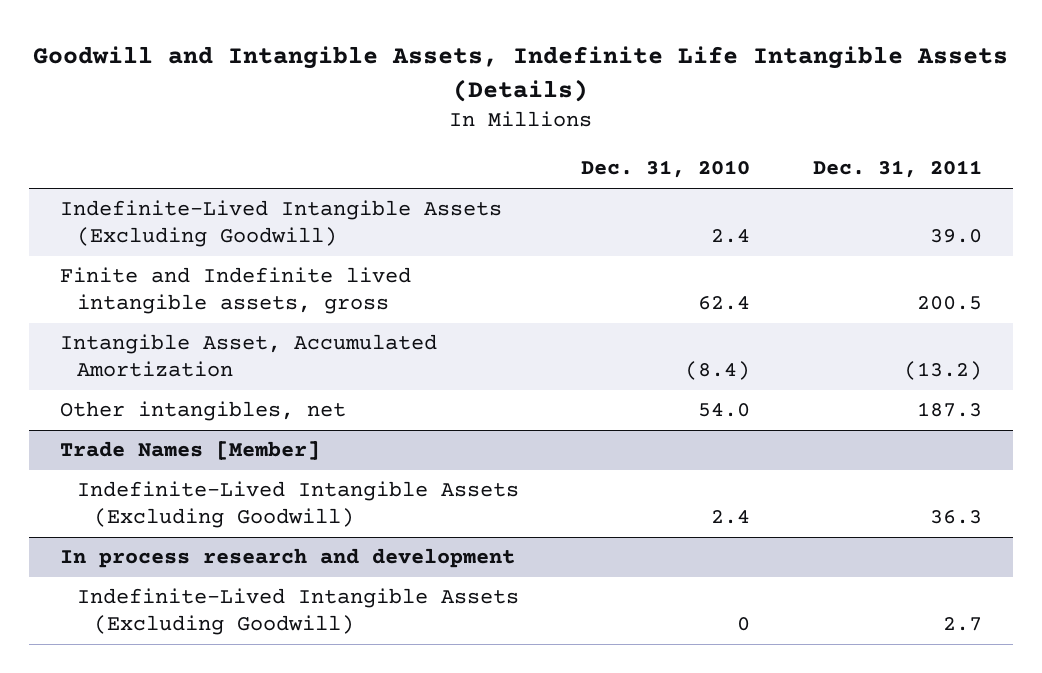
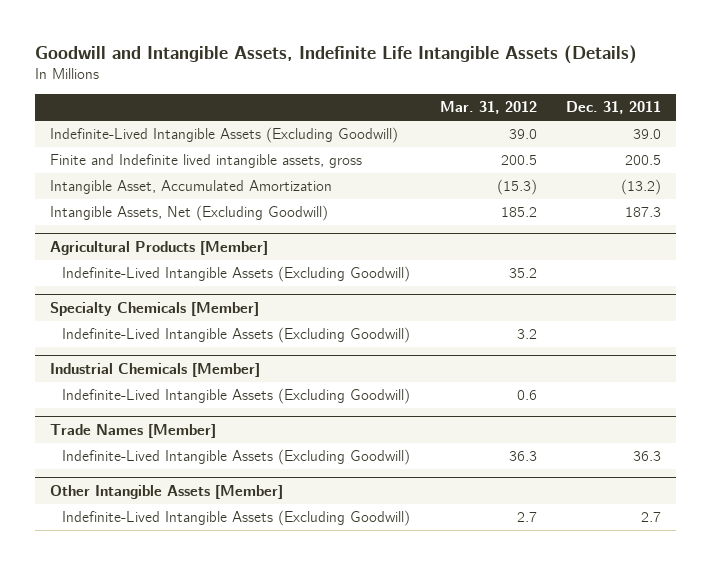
[581,160,751,179] Dec. 31, 2010 -> none
none -> [439,101,537,115] Mar. 31, 2012
[60,401,347,422] Other intangibles, net -> [50,205,329,222] Intangible Assets, Net (Excluding Goodwill)
none -> [50,241,269,256] Agricultural Products [Member]
none -> [62,266,411,283] Indefinite-Lived Intangible Assets (Excluding Goodwill)
none -> [50,302,260,317] Specialty Chemicals [Member]
none -> [62,327,411,344] Indefinite-Lived Intangible Assets (Excluding Goodwill)
none -> [50,363,261,378] Industrial Chemicals [Member]
none -> [62,388,411,405] Indefinite-Lived Intangible Assets (Excluding Goodwill)
[60,548,516,569] In process research and development -> none
none -> [50,485,284,500] Other Intangible Assets [Member]

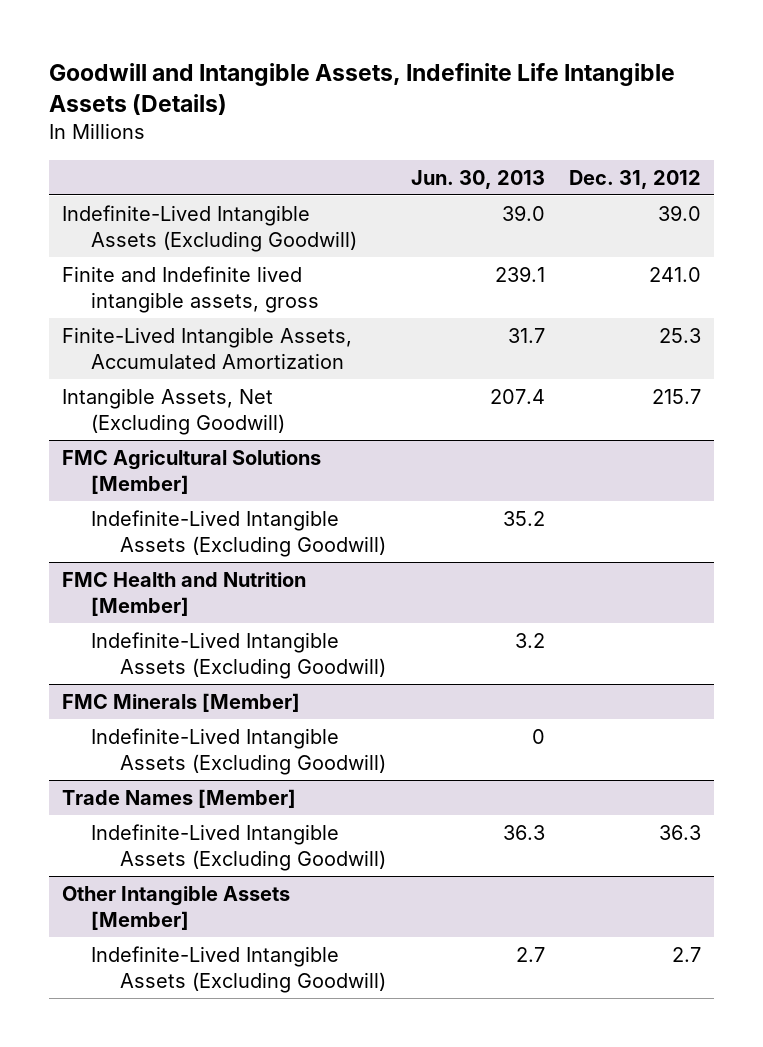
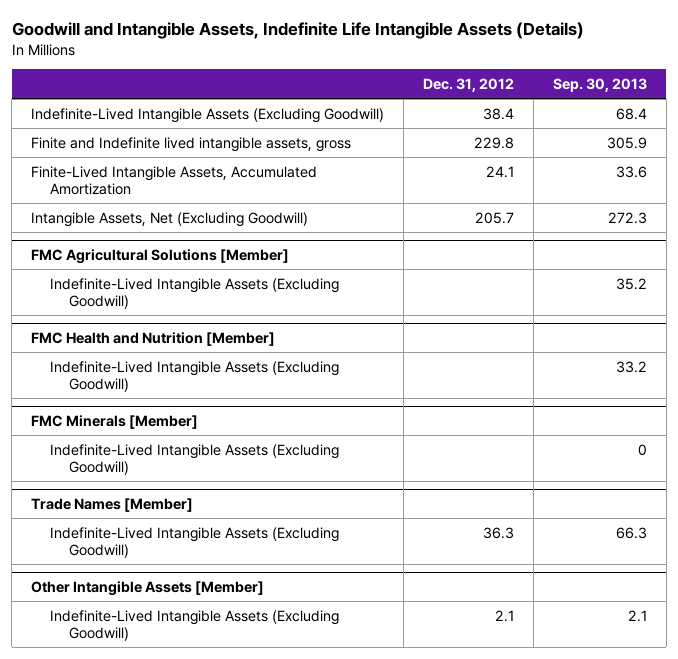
[410,169,545,189] Jun. 30, 2013 -> none
none -> [552,78,647,93] Sep. 30, 2013
[658,204,702,221] 39.0 -> [483,107,515,120] 38.4
[649,266,702,282] 241.0 -> [474,136,515,149] 229.8
[659,327,702,343] 25.3 -> [486,165,515,178] 24.1
[652,388,702,404] 215.7 -> [475,211,515,224] 205.7
[672,946,702,962] 2.7 -> [495,609,515,622] 2.1

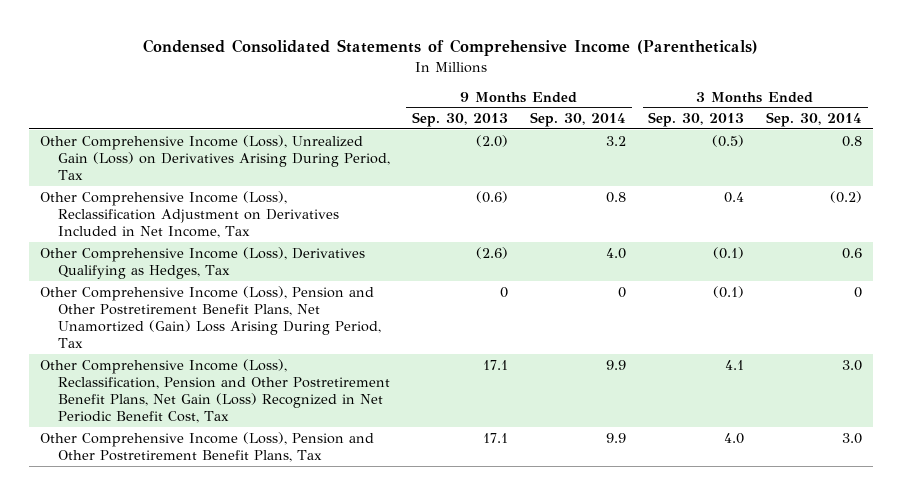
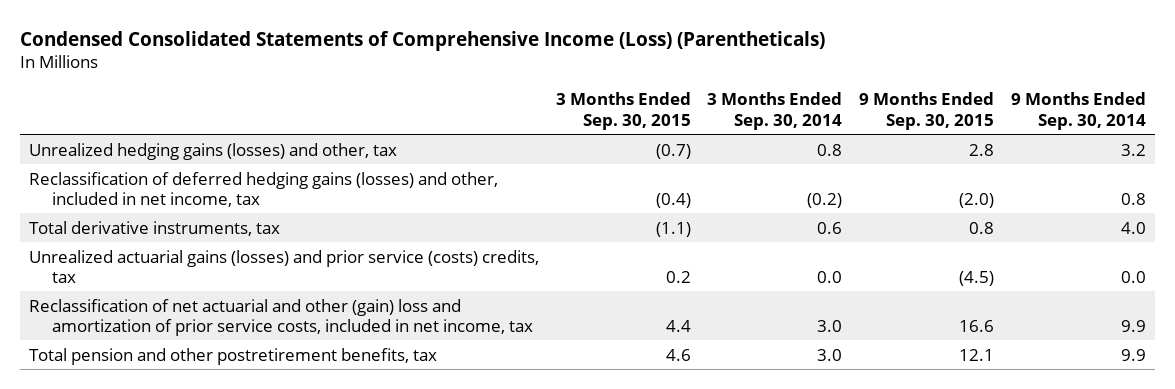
[143,39,759,57] Condensed Consolidated Statements of Comprehensive Income (Parentheticals) -> [20,31,826,52] Condensed Consolidated Statements of Comprehensive Income (Loss) (Parentheticals)
[411,112,508,128] Sep. 30, 2013 -> none
[648,112,745,128] Sep. 30, 2013 -> none
none -> [555,92,691,130] 3 Months Ended Sep. 30, 2015
none -> [859,92,995,130] 9 Months Ended Sep. 30, 2015
[40,285,381,349] Other Comprehensive Income (Loss), Pension and Other Postretirement Benefit Plans, Net Unamortized (Gain) Loss Arising During Period, Tax -> none
[40,134,390,181] Other Comprehensive Income (Loss), Unrealized Gain (Loss) on Derivatives Arising During Period, Tax -> [28,142,397,160] Unrealized hedging gains (losses) and other, tax
[40,190,339,239] Other Comprehensive Income (Loss), Reclassification Adjustment on Derivatives Included in Net Income, Tax -> [28,171,498,207] Reclassification of deferred hedging gains (losses) and other, included in net income, tax
[40,246,366,279] Other Comprehensive Income (Loss), Derivatives Qualifying as Hedges, Tax -> [28,220,280,236] Total derivative instruments, tax
none -> [28,249,539,283] Unrealized actuarial gains (losses) and prior service (costs) credits, tax
[40,358,390,424] Other Comprehensive Income (Loss), Reclassification, Pension and Other Postretirement Benefit Plans, Net Gain (Loss) Recognized in Net Periodic Benefit Cost, Tax -> [28,298,533,336] Reclassification of net actuarial and other (gain) loss and amortization of prior service costs, included in net income, tax
[40,431,375,462] Other Comprehensive Income (Loss), Pension and Other Postretirement Benefit Plans, Tax -> [28,347,437,365] Total pension and other postretirement benefits, tax

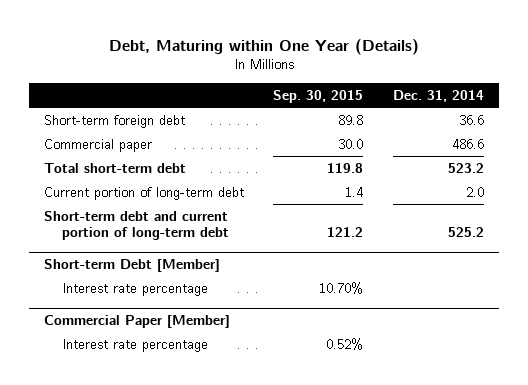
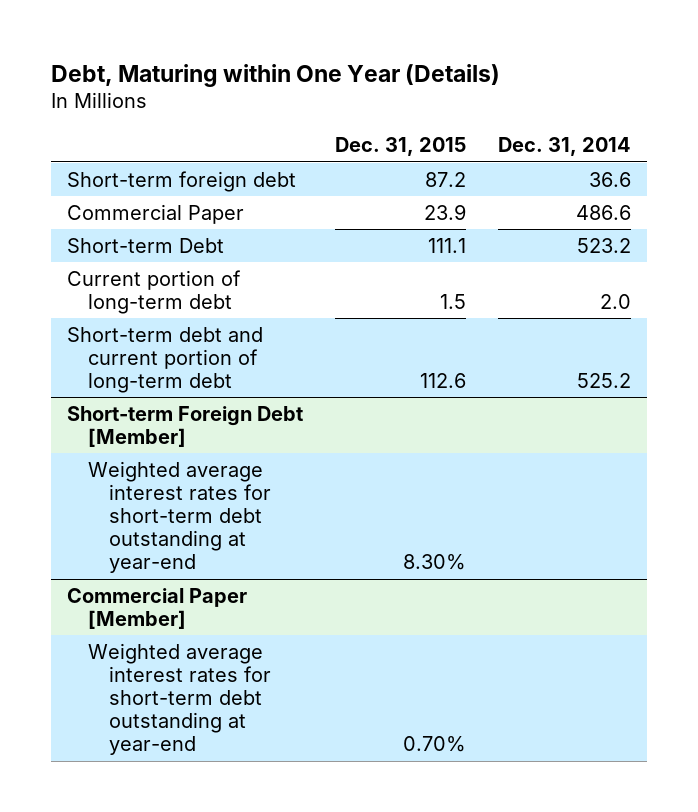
[273,90,364,104] Sep. 30, 2015 -> none
none -> [334,137,466,157] Dec. 31, 2015
[43,138,152,152] Commercial paper -> [66,203,244,224] Commercial Paper
[43,162,186,173] Total short-term debt -> [66,237,224,253] Short-term Debt
[61,282,208,296] Interest rate percentage -> none
[43,259,220,273] Short-term Debt [Member] -> [66,405,303,447] Short-term Foreign Debt [Member]
none -> [88,460,272,574] Weighted average interest rates for short-term debt outstanding at year-end
[61,338,208,352] Interest rate percentage -> none
none -> [88,642,272,756] Weighted average interest rates for short-term debt outstanding at year-end

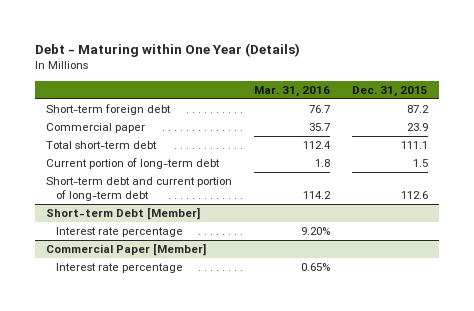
[50,63,500,87] Debt, Maturing within One Year (Details) -> [35,42,301,57] Debt - Maturing within One Year (Details)
[498,137,632,157] Dec. 31, 2014 -> none
none -> [254,86,331,98] Mar. 31, 2016
[66,203,244,224] Commercial Paper -> [46,123,146,134] Commercial paper
[66,237,224,253] Short-term Debt -> [46,141,158,150] Total short-term debt
[88,460,272,574] Weighted average interest rates for short-term debt outstanding at year-end -> none
[66,405,303,447] Short-term Foreign Debt [Member] -> [46,207,201,221] Short-term Debt [Member]
none -> [55,227,183,238] Interest rate percentage
[88,642,272,756] Weighted average interest rates for short-term debt outstanding at year-end -> none
none -> [55,263,183,274] Interest rate percentage

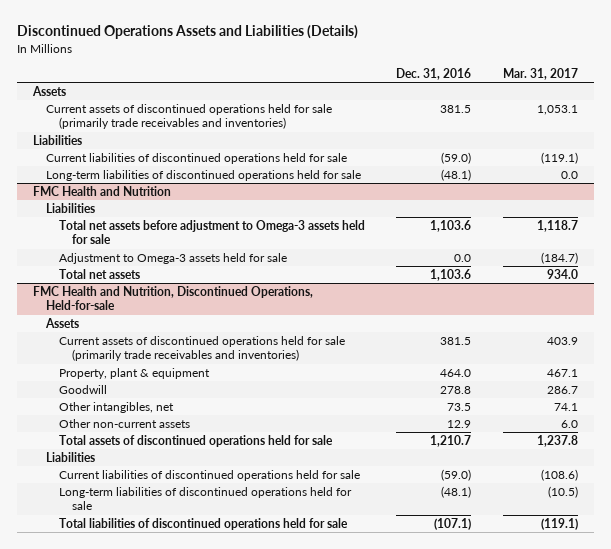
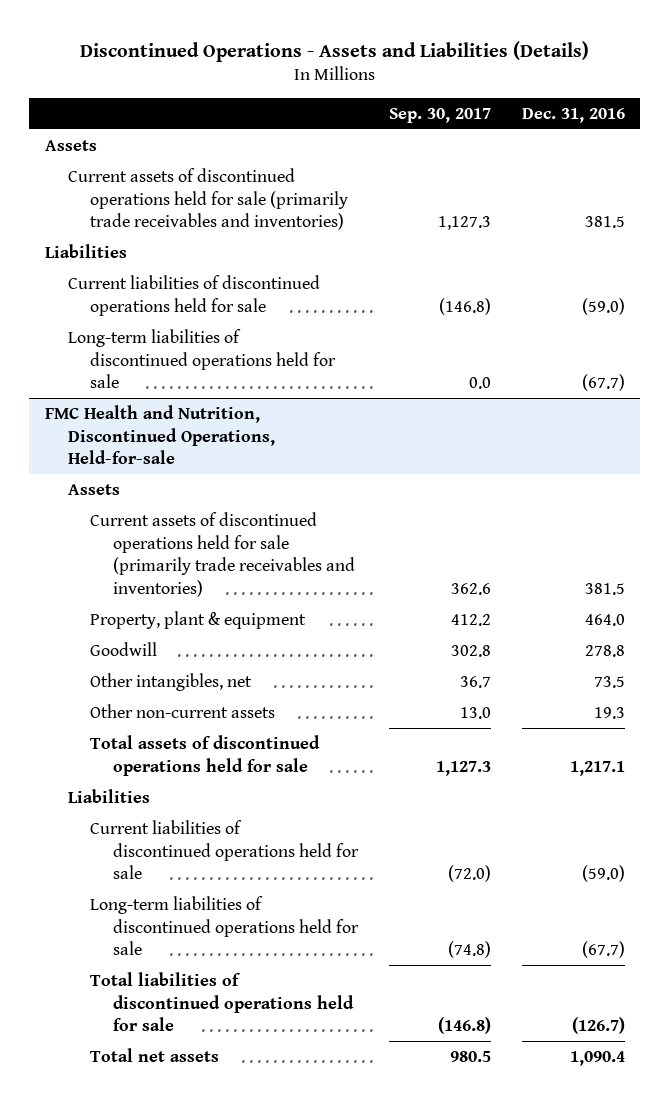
[17,25,359,40] Discontinued Operations Assets and Liabilities (Details) -> [79,40,589,62] Discontinued Operations - Assets and Liabilities (Details)
[503,67,579,80] Mar. 31, 2017 -> none
none -> [388,107,491,123] Sep. 30, 2017
[33,186,172,197] FMC Health and Nutrition -> none
[45,203,95,214] Liabilities -> none
[58,220,365,245] Total net assets before adjustment to Omega-3 assets held for sale -> none
[58,253,287,265] Adjustment to Omega-3 assets held for sale -> none
[58,269,140,280] Total net assets -> none
[441,169,472,182] (48.1) -> [581,374,625,392] (67.7)
[447,420,472,429] 12.9 -> [593,706,625,719] 19.3
[430,435,472,448] 1,210.7 -> [569,760,625,776] 1,217.1
[441,486,472,499] (48.1) -> [581,941,625,959] (67.7)
[434,518,472,531] (107.1) -> [571,1017,625,1035] (126.7)
none -> [90,1047,220,1062] Total net assets

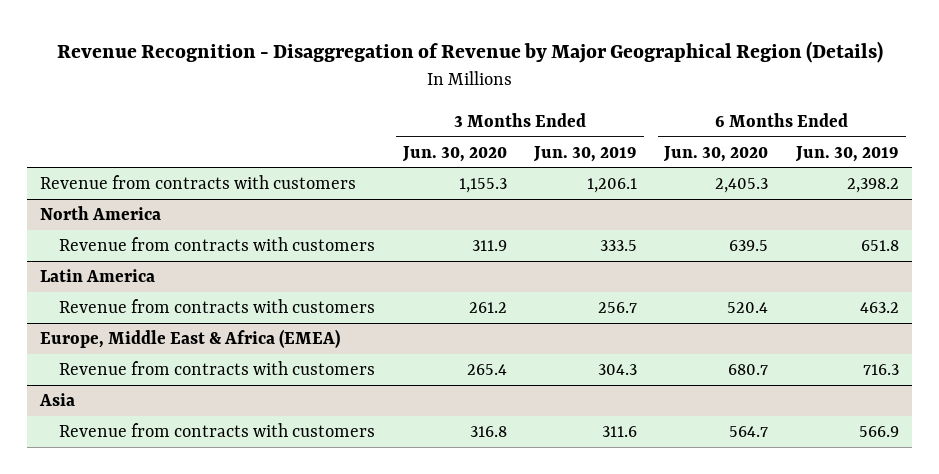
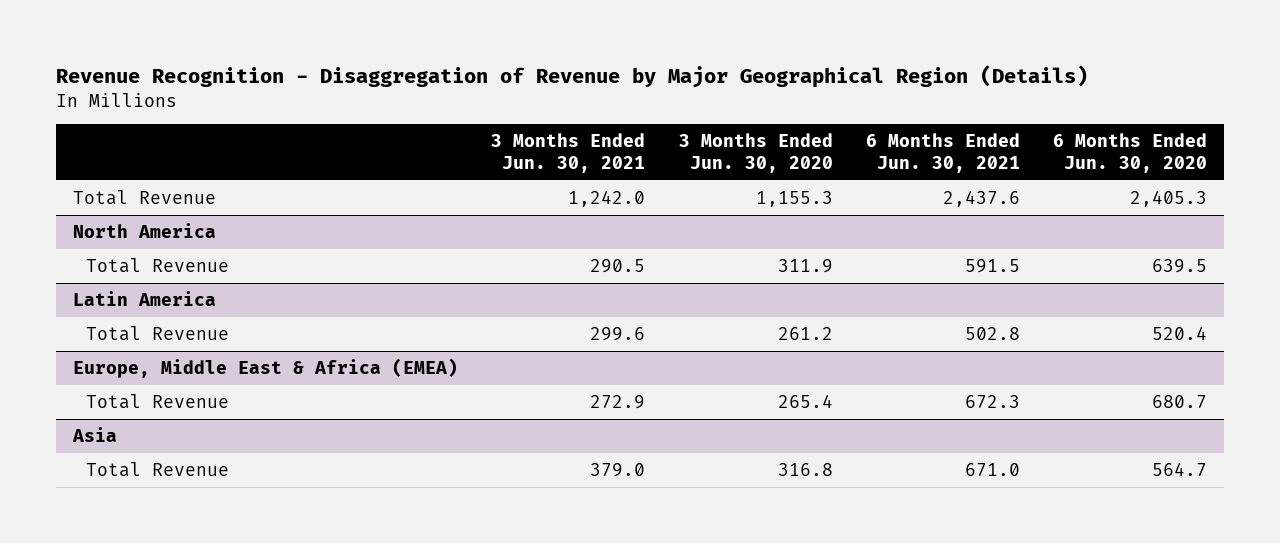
[533,145,638,162] Jun. 30, 2019 -> none
[794,145,899,162] Jun. 30, 2019 -> none
none -> [491,133,646,173] 3 Months Ended Jun. 30, 2021
none -> [865,133,1020,173] 6 Months Ended Jun. 30, 2021
[40,175,357,190] Revenue from contracts with customers -> [72,189,216,205] Total Revenue
[59,237,376,252] Revenue from contracts with customers -> [85,257,229,273] Total Revenue
[59,299,376,314] Revenue from contracts with customers -> [85,325,229,341] Total Revenue
[59,361,376,376] Revenue from contracts with customers -> [85,393,229,409] Total Revenue
[59,423,376,438] Revenue from contracts with customers -> [85,461,229,477] Total Revenue

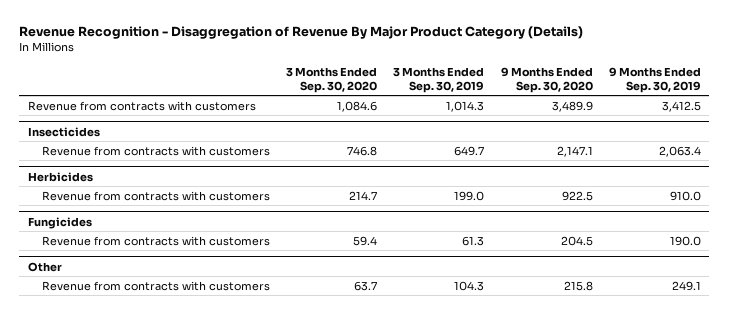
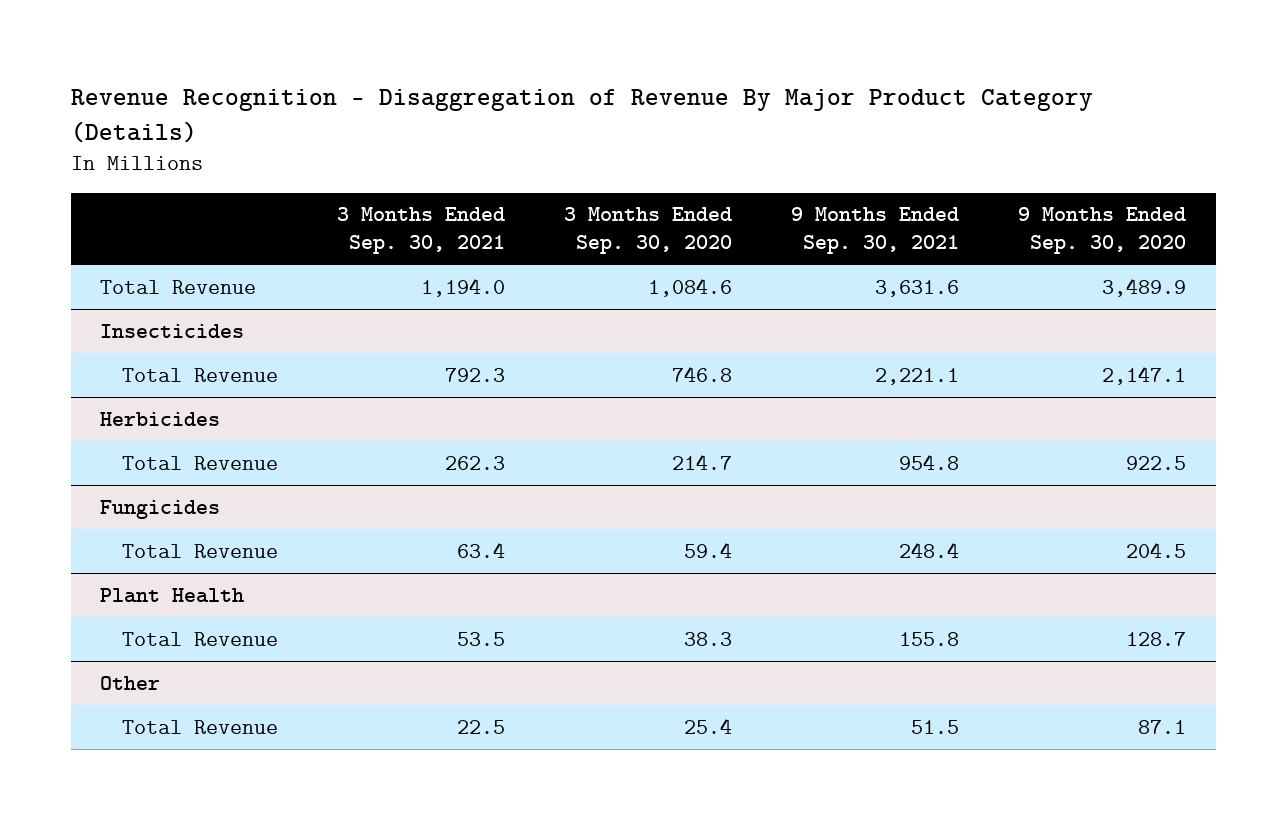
[393,66,485,93] 3 Months Ended Sep. 30, 2019 -> none
[608,66,701,93] 9 Months Ended Sep. 30, 2019 -> none
none -> [337,207,506,255] 3 Months Ended Sep. 30, 2021
none -> [791,207,960,255] 9 Months Ended Sep. 30, 2021
[27,100,256,111] Revenue from contracts with customers -> [100,279,257,294] Total Revenue
[41,145,270,156] Revenue from contracts with customers -> [122,367,279,382] Total Revenue
[41,190,270,201] Revenue from contracts with customers -> [122,455,279,470] Total Revenue
[41,235,270,246] Revenue from contracts with customers -> [122,543,279,558] Total Revenue
none -> [100,587,245,603] Plant Health
none -> [122,631,279,646] Total Revenue
[41,280,270,291] Revenue from contracts with customers -> none
none -> [122,719,279,734] Total Revenue

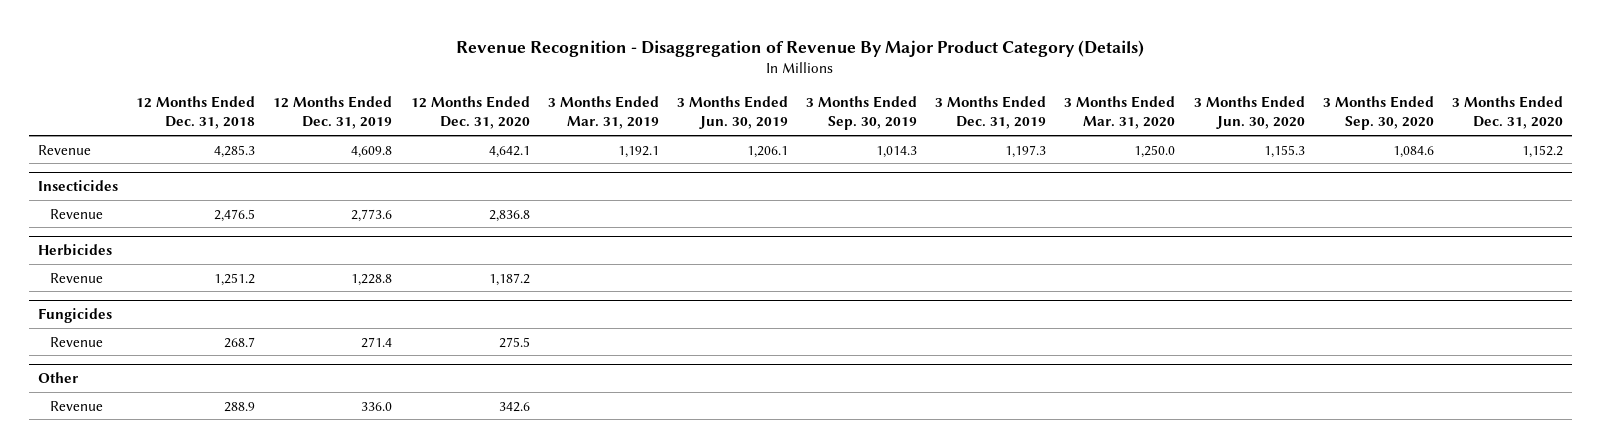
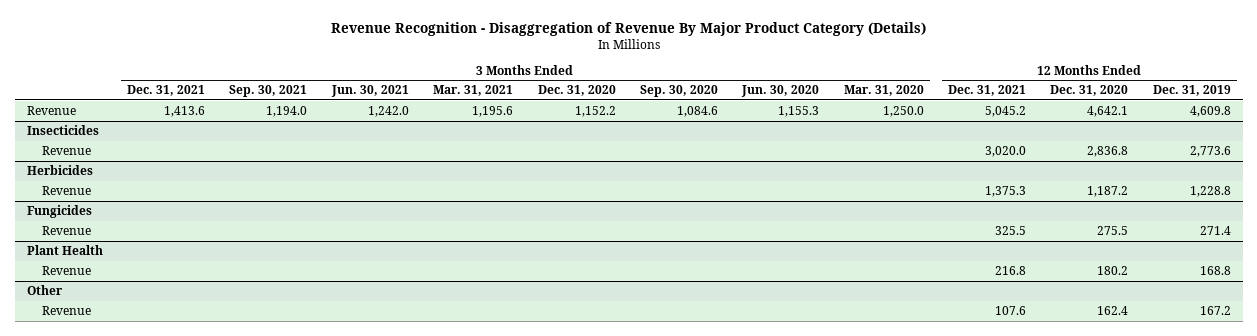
[136,96,256,130] 12 Months Ended Dec. 31, 2018 -> none
[547,96,659,130] 3 Months Ended Mar. 31, 2019 -> none
[676,96,788,130] 3 Months Ended Jun. 30, 2019 -> none
[806,96,918,131] 3 Months Ended Sep. 30, 2019 -> none
[935,96,1047,130] 3 Months Ended Dec. 31, 2019 -> none
none -> [127,85,206,97] Dec. 31, 2021
none -> [229,85,308,98] Sep. 30, 2021
none -> [330,85,409,98] Jun. 30, 2021
none -> [433,85,514,97] Mar. 31, 2021
none -> [948,85,1027,97] Dec. 31, 2021
none -> [26,245,103,256] Plant Health
none -> [41,266,91,276] Revenue
[361,401,393,411] 336.0 -> [1199,306,1231,316] 167.2
[498,401,530,412] 342.6 -> [1097,306,1129,316] 162.4

